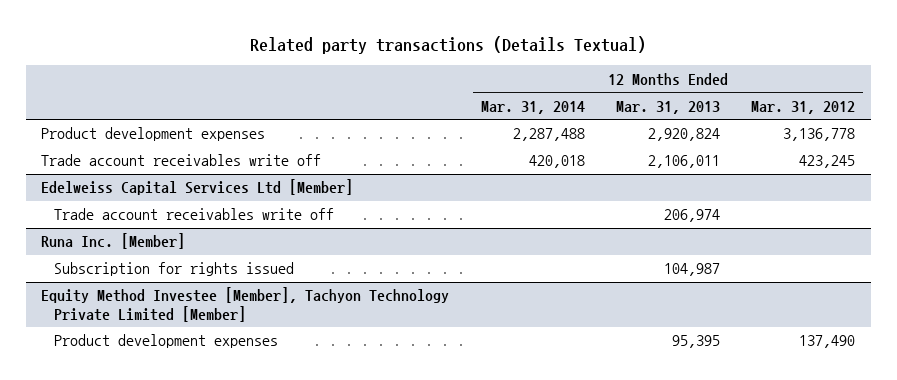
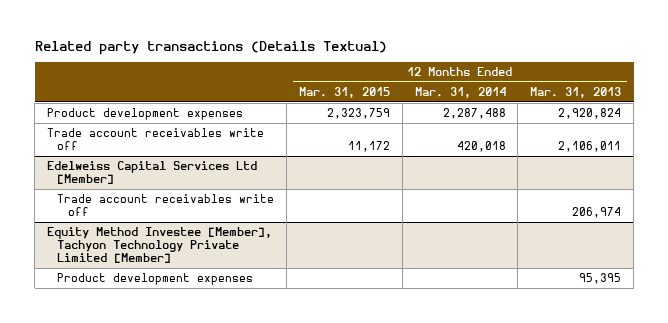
[751,100,856,114] Mar. 31, 2012 -> none
none -> [298,86,390,98] Mar. 31, 2015
[41,233,186,250] Runa Inc. [Member] -> none
[54,262,295,277] Subscription for rights issued -> none

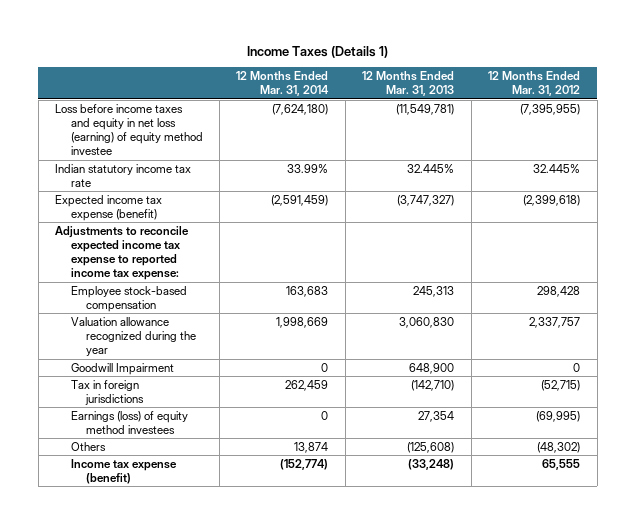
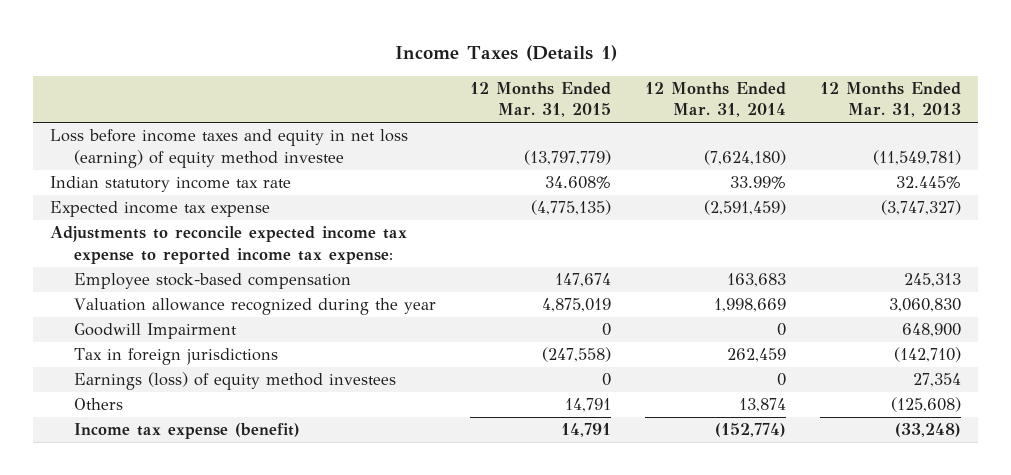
[488,71,581,97] 12 Months Ended Mar. 31, 2012 -> none
none -> [470,81,612,118] 12 Months Ended Mar. 31, 2015
[55,194,163,221] Expected income tax expense (benefit) -> [50,201,271,218] Expected income tax expense

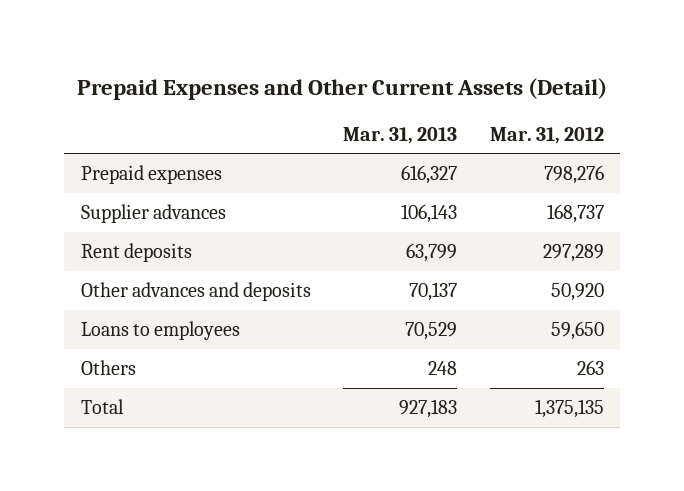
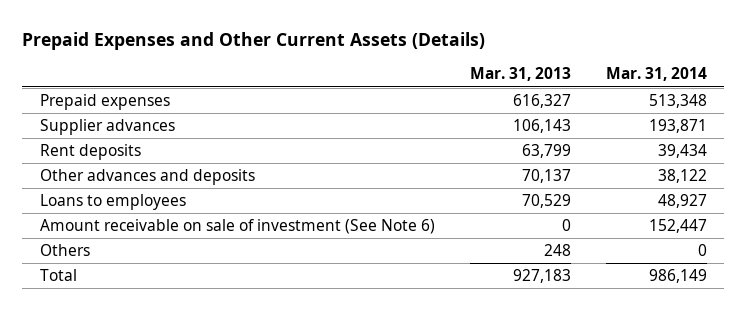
[77,77,608,100] Prepaid Expenses and Other Current Assets (Detail) -> [22,31,486,50] Prepaid Expenses and Other Current Assets (Details)
[489,126,604,144] Mar. 31, 2012 -> none
none -> [605,67,707,82] Mar. 31, 2014
none -> [39,219,435,235] Amount receivable on sale of investment (See Note 6)

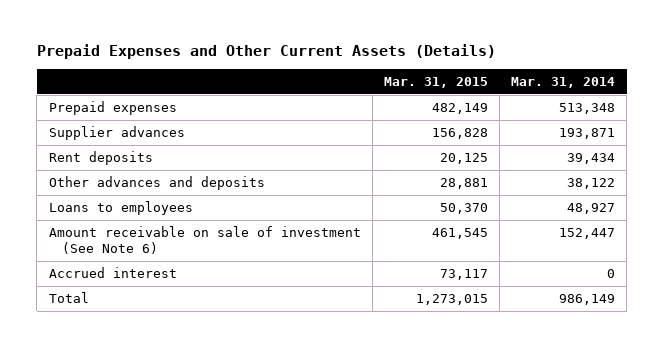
[469,67,571,82] Mar. 31, 2013 -> none
none -> [383,76,488,88] Mar. 31, 2015
[39,244,90,257] Others -> none
none -> [48,267,177,279] Accrued interest

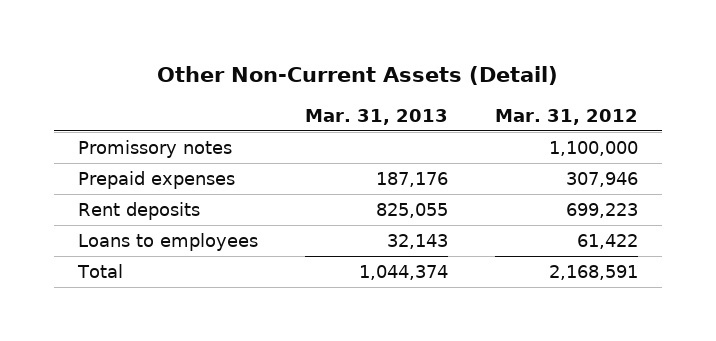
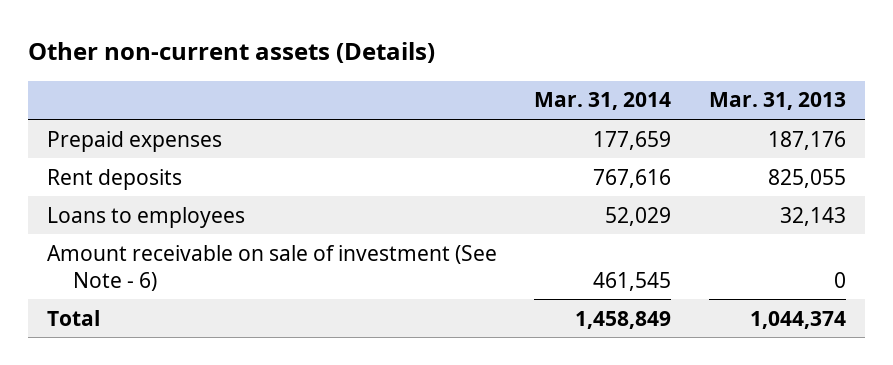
[156,65,558,85] Other Non-Current Assets (Detail) -> [27,42,435,64] Other non-current assets (Details)
[494,108,638,125] Mar. 31, 2012 -> none
none -> [534,92,672,111] Mar. 31, 2014
[77,140,232,159] Promissory notes -> none
none -> [46,244,497,291] Amount receivable on sale of investment (See Note - 6)

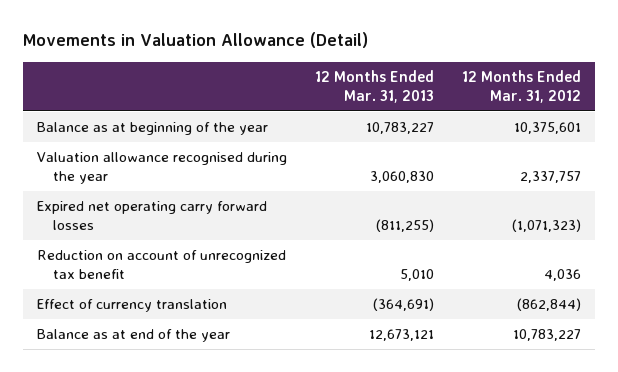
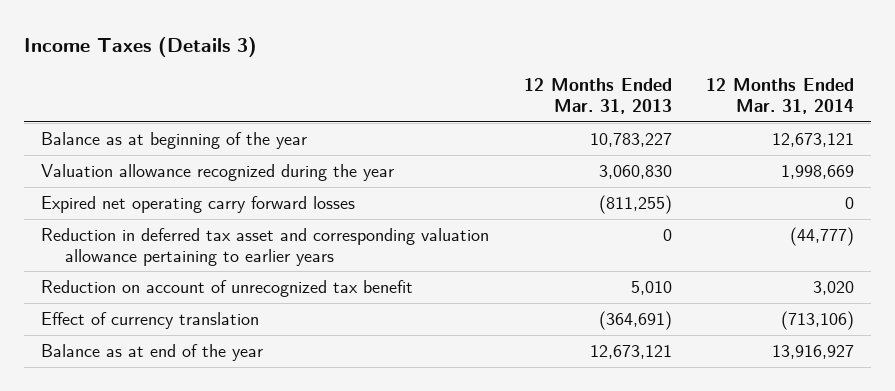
[22,32,368,49] Movements in Valuation Allowance (Detail) -> [24,36,258,57] Income Taxes (Details 3)
[461,69,581,104] 12 Months Ended Mar. 31, 2012 -> none
none -> [705,78,854,115] 12 Months Ended Mar. 31, 2014
[36,152,287,185] Valuation allowance recognised during the year -> [41,163,395,181] Valuation allowance recognized during the year
none -> [41,227,490,266] Reduction in deferred tax asset and corresponding valuation allowance pertaining to earlier years

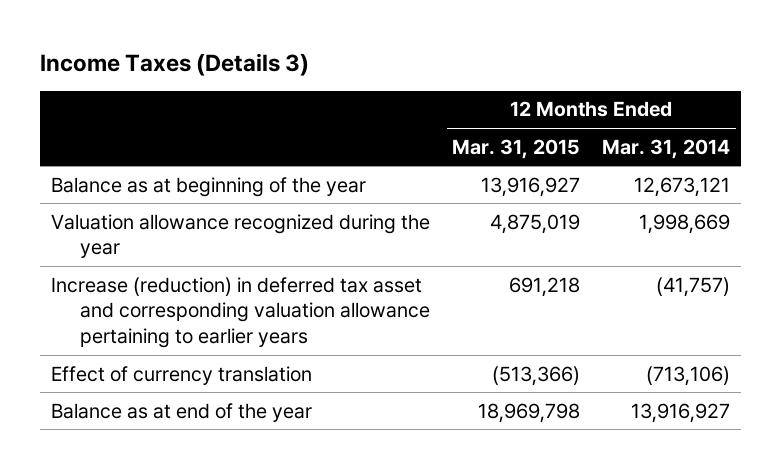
[523,78,672,115] 12 Months Ended Mar. 31, 2013 -> none
none -> [452,138,581,159] Mar. 31, 2015
[41,195,356,213] Expired net operating carry forward losses -> none
[41,279,414,297] Reduction on account of unrecognized tax benefit -> none
[41,227,490,266] Reduction in deferred tax asset and corresponding valuation allowance pertaining to earlier years -> [50,276,430,348] Increase (reduction) in deferred tax asset and corresponding valuation allowance pertaining to earlier years
[789,226,854,246] (44,777) -> [656,276,731,297] (41,757)

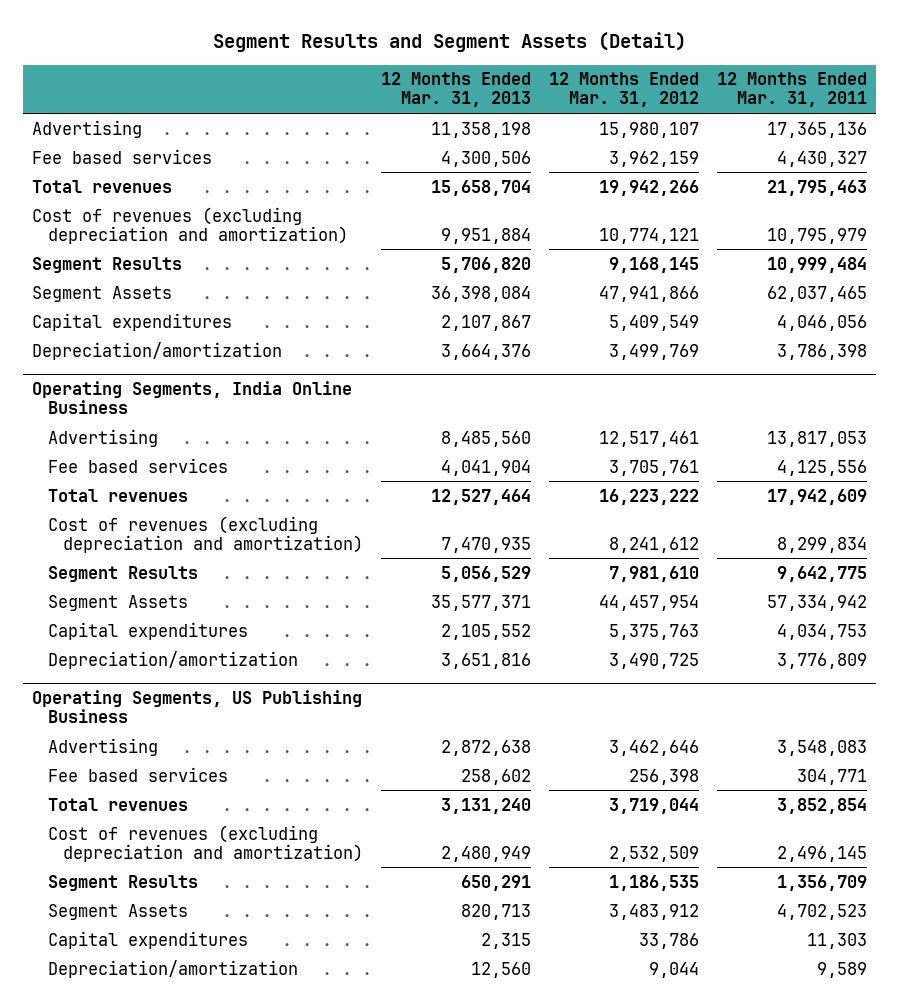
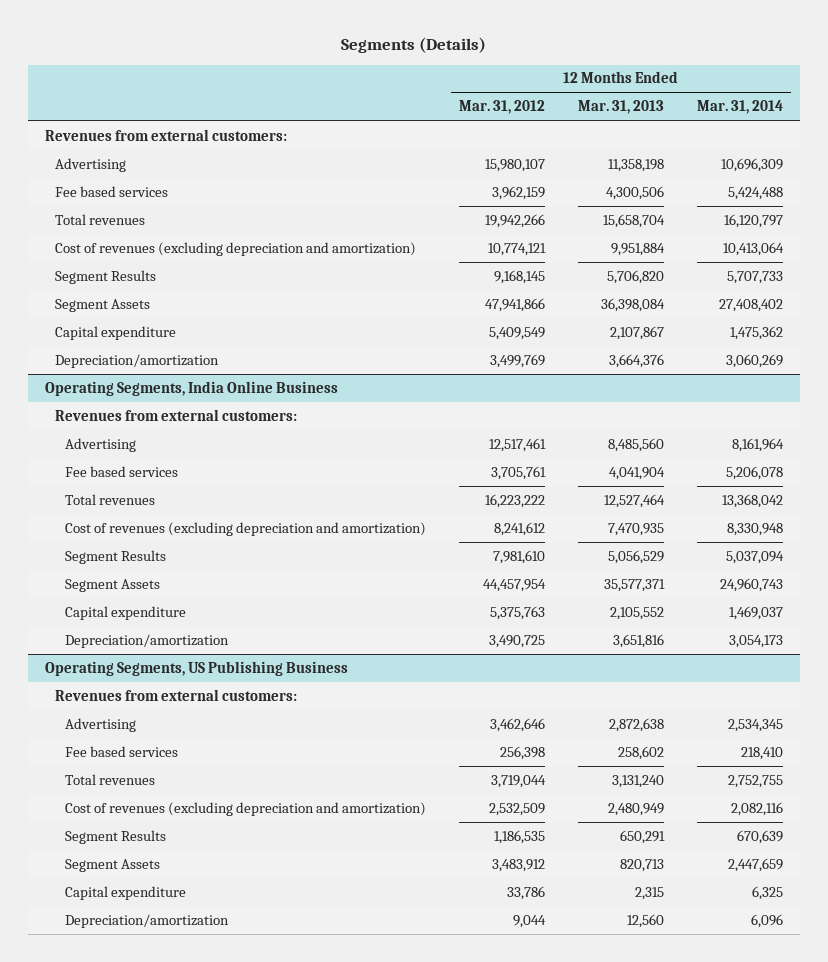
[212,32,686,53] Segment Results and Segment Assets (Detail) -> [340,37,486,54] Segments (Details)
[717,72,868,108] 12 Months Ended Mar. 31, 2011 -> none
none -> [697,100,784,115] Mar. 31, 2014
none -> [44,128,287,141] Revenues from external customers:
[31,312,232,331] Capital expenditures -> [54,325,176,340] Capital expenditure
none -> [54,408,297,421] Revenues from external customers:
[47,621,248,640] Capital expenditures -> [64,605,186,620] Capital expenditure
none -> [54,688,297,701] Revenues from external customers:
[47,930,248,949] Capital expenditures -> [64,885,186,900] Capital expenditure

